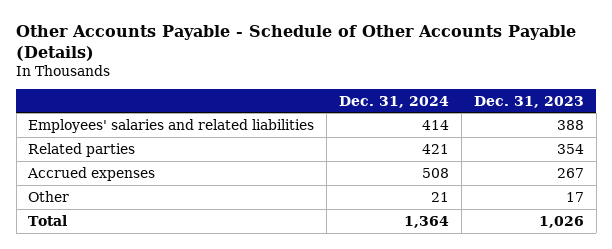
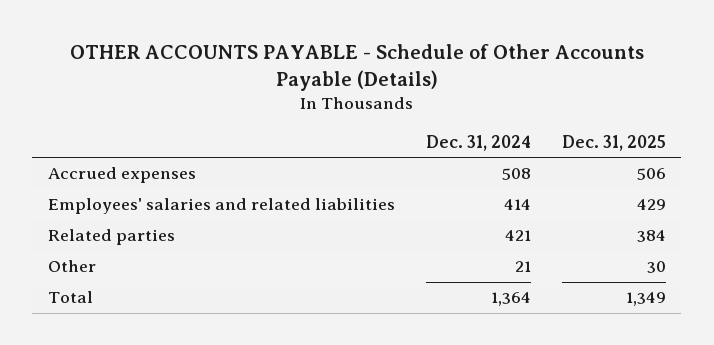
[16,24,577,61] Other Accounts Payable - Schedule of Other Accounts Payable (Details) -> [69,44,644,92] OTHER ACCOUNTS PAYABLE - Schedule of Other Accounts Payable (Details)
[473,95,584,108] Dec. 31, 2023 -> none
none -> [561,134,666,151] Dec. 31, 2025
[27,166,156,181] Accrued expenses -> [47,167,196,184] Accrued expenses

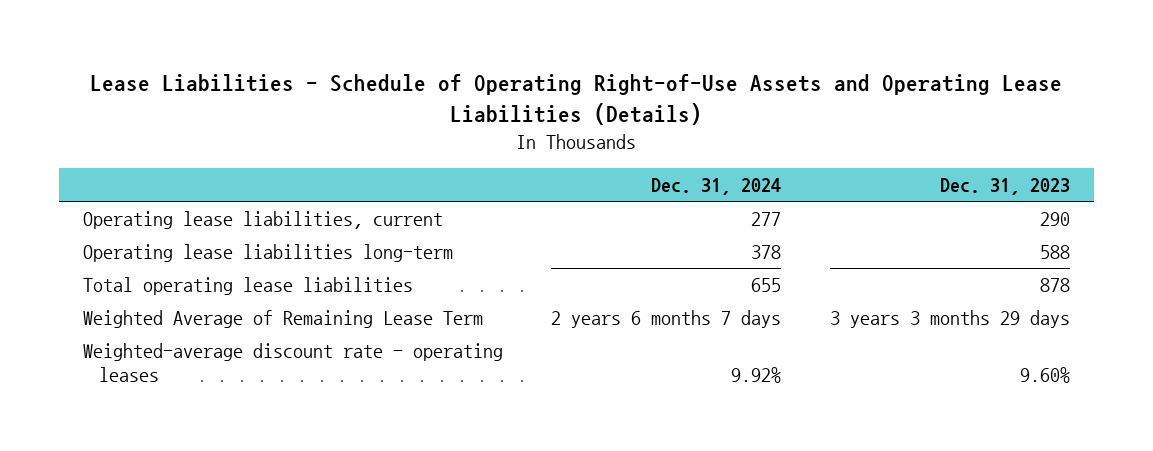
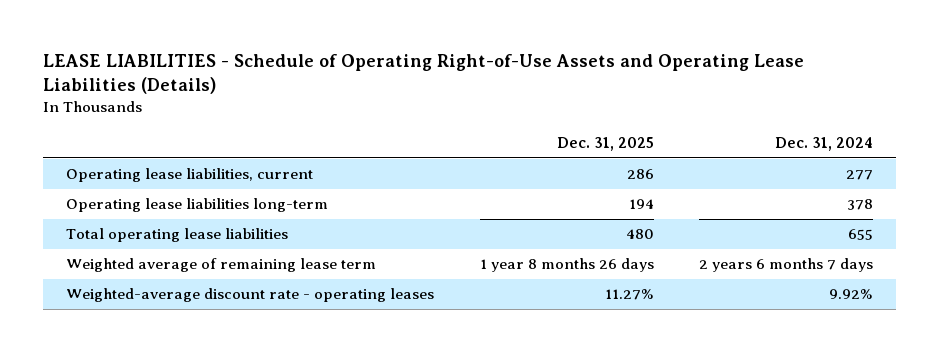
[90,74,1063,126] Lease Liabilities - Schedule of Operating Right-of-Use Assets and Operating Lease Liabilities (Details) -> [42,54,804,95] LEASE LIABILITIES - Schedule of Operating Right-of-Use Assets and Operating Lease Liabilities (Details)
[939,178,1070,196] Dec. 31, 2023 -> none
none -> [556,137,654,152] Dec. 31, 2025
[83,309,484,328] Weighted Average of Remaining Lease Term -> [65,258,376,273] Weighted average of remaining lease term

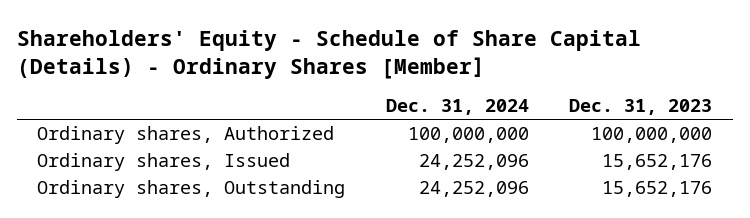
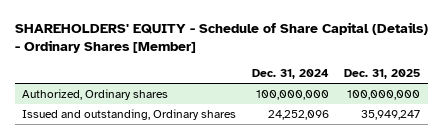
[17,29,642,80] Shareholders' Equity - Schedule of Share Capital (Details) - Ordinary Shares [Member] -> [14,21,428,54] SHAREHOLDERS' EQUITY - Schedule of Share Capital (Details) - Ordinary Shares [Member]
[569,99,713,116] Dec. 31, 2023 -> none
none -> [344,69,421,80] Dec. 31, 2025
[37,153,291,172] Ordinary shares, Issued -> none
[37,126,335,145] Ordinary shares, Authorized -> [22,89,169,101] Authorized, Ordinary shares
[37,180,346,199] Ordinary shares, Outstanding -> [22,109,237,121] Issued and outstanding, Ordinary shares

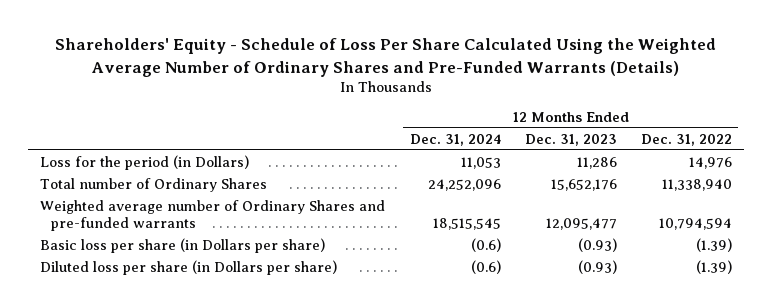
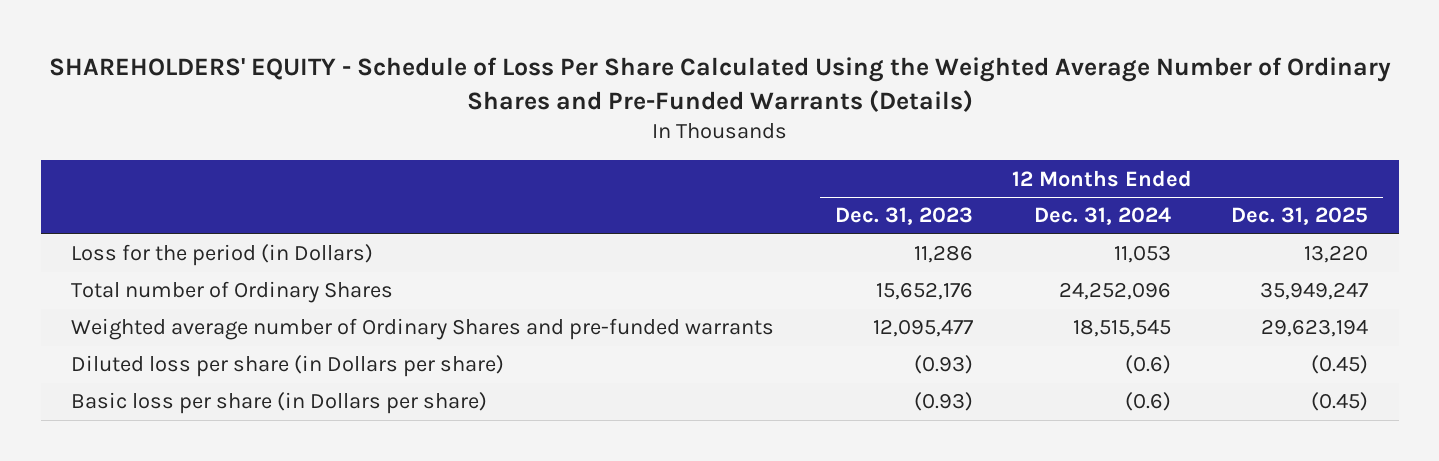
[55,38,717,77] Shareholders' Equity - Schedule of Loss Per Share Calculated Using the Weighted Average Number of Ordinary Shares and Pre-Funded Warrants (Details) -> [48,56,1391,112] SHAREHOLDERS' EQUITY - Schedule of Loss Per Share Calculated Using the Weighted Average Number of Ordinary Shares and Pre-Funded Warrants (Details)
[641,133,733,146] Dec. 31, 2022 -> none
none -> [1231,207,1369,226] Dec. 31, 2025
[40,237,326,253] Basic loss per share (in Dollars per share) -> [71,392,488,415] Basic loss per share (in Dollars per share)

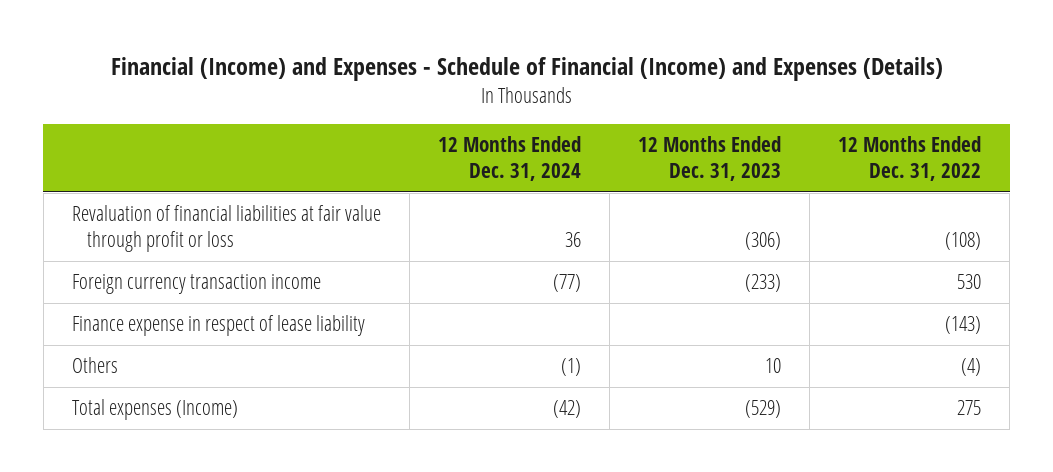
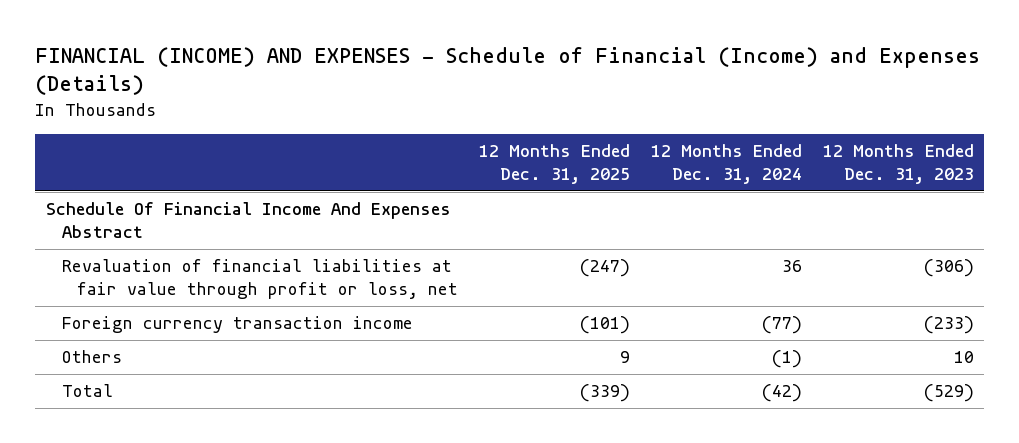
[110,57,943,82] Financial (Income) and Expenses - Schedule of Financial (Income) and Expenses (Details) -> [35,47,981,96] FINANCIAL (INCOME) AND EXPENSES - Schedule of Financial (Income) and Expenses (Details)
[838,136,982,182] 12 Months Ended Dec. 31, 2022 -> none
none -> [479,144,631,184] 12 Months Ended Dec. 31, 2025
none -> [45,202,451,238] Schedule Of Financial Income And Expenses Abstract
[71,205,381,253] Revaluation of financial liabilities at fair value through profit or loss -> [61,259,459,299] Revaluation of financial liabilities at fair value through profit or loss, net
[71,315,365,337] Finance expense in respect of lease liability -> none
[71,399,238,421] Total expenses (Income) -> [61,384,113,398] Total

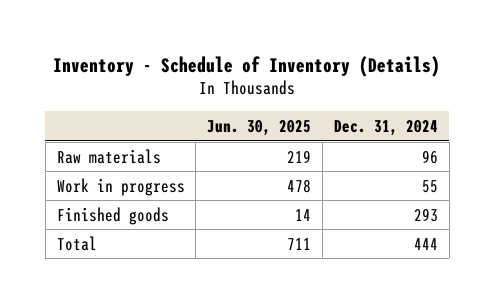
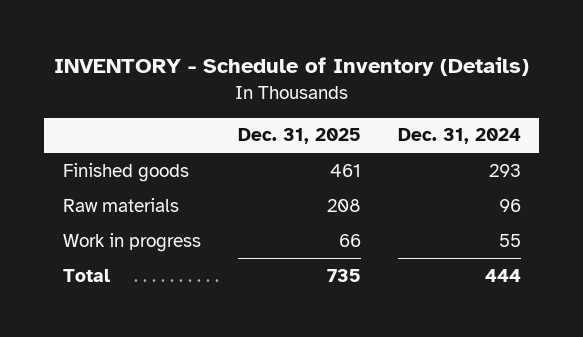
[53,55,441,77] Inventory - Schedule of Inventory (Details) -> [53,57,529,77] INVENTORY - Schedule of Inventory (Details)
[207,120,312,137] Jun. 30, 2025 -> none
none -> [237,128,361,145] Dec. 31, 2025
[56,206,169,225] Finished goods -> [62,162,189,182] Finished goods

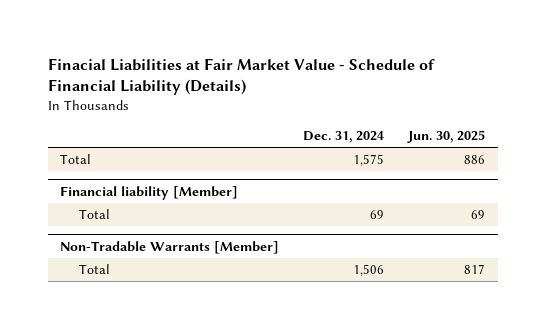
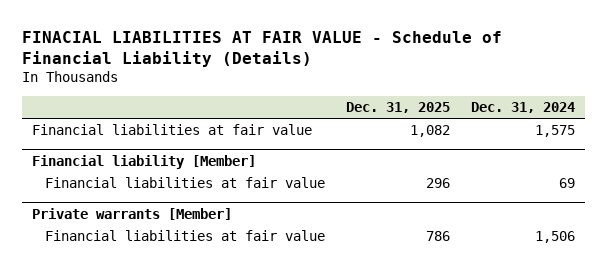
[48,57,436,96] Finacial Liabilities at Fair Market Value - Schedule of Financial Liability (Details) -> [22,31,503,68] FINACIAL LIABILITIES AT FAIR VALUE - Schedule of Financial Liability (Details)
[407,129,486,143] Jun. 30, 2025 -> none
none -> [346,102,451,114] Dec. 31, 2025
[60,154,92,165] Total -> [32,124,313,136] Financial liabilities at fair value
[79,209,111,220] Total -> [45,177,326,189] Financial liabilities at fair value
[60,240,280,254] Non-Tradable Warrants [Member] -> [32,208,233,221] Private warrants [Member]
[79,264,111,275] Total -> [45,230,326,242] Financial liabilities at fair value

